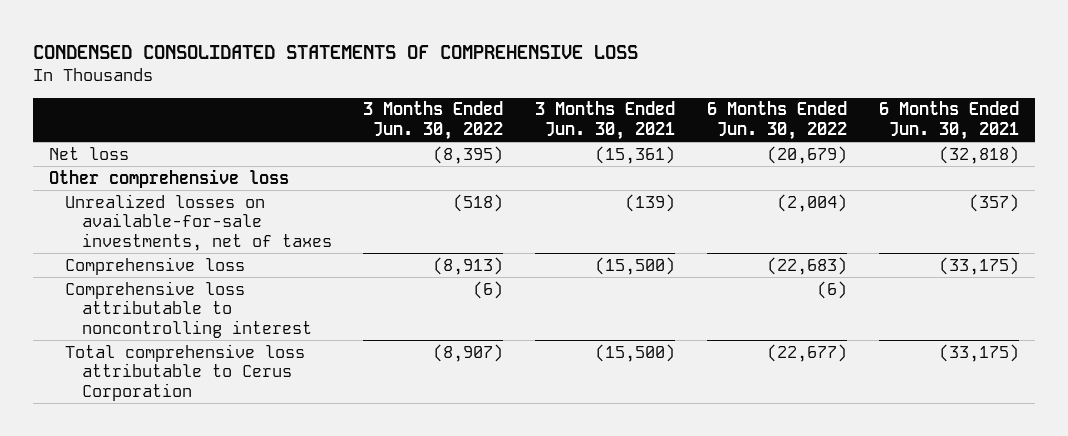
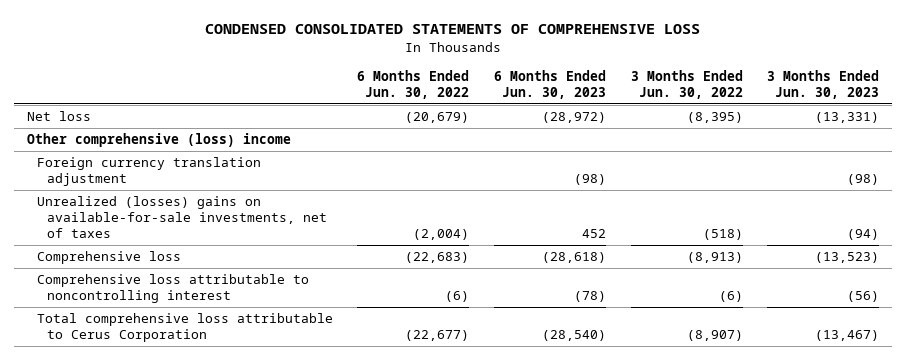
[535,101,676,141] 3 Months Ended Jun. 30, 2021 -> none
[878,101,1019,141] 6 Months Ended Jun. 30, 2021 -> none
none -> [493,69,606,99] 6 Months Ended Jun. 30, 2023
none -> [767,69,880,99] 3 Months Ended Jun. 30, 2023
[48,168,289,188] Other comprehensive loss -> [26,133,291,148] Other comprehensive (loss) income
none -> [36,157,261,187] Foreign currency translation adjustment
[65,193,332,251] Unrealized losses on available-for-sale investments, net of taxes -> [36,196,327,239] Unrealized (losses) gains on available-for-sale investments, net of taxes

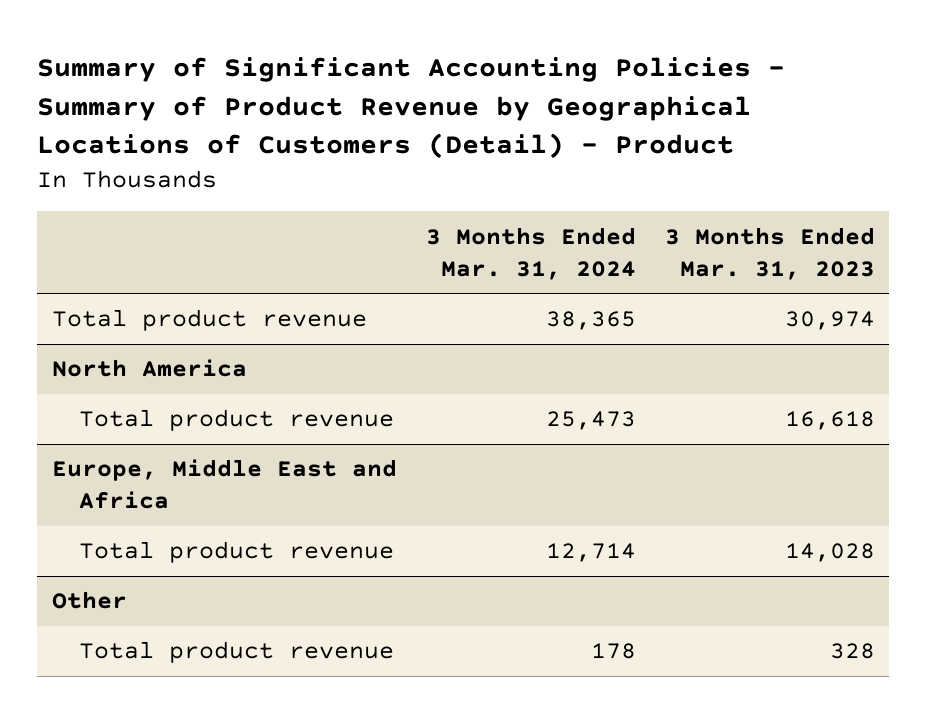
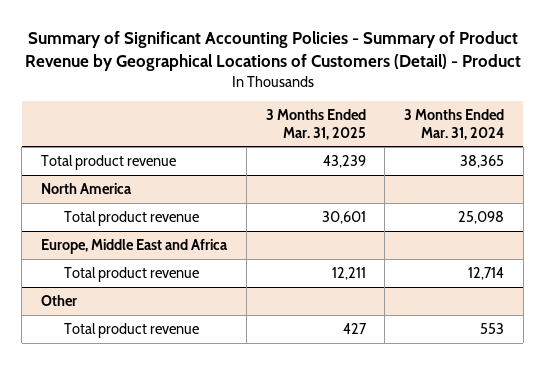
[664,226,875,280] 3 Months Ended Mar. 31, 2023 -> none
none -> [265,109,366,140] 3 Months Ended Mar. 31, 2025
[545,411,636,431] 25,473 -> [458,210,505,224] 25,098
[590,643,636,660] 178 -> [480,322,505,334] 553

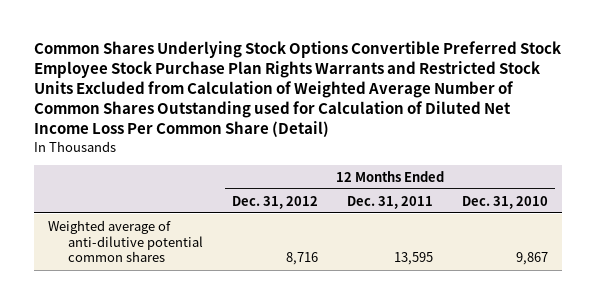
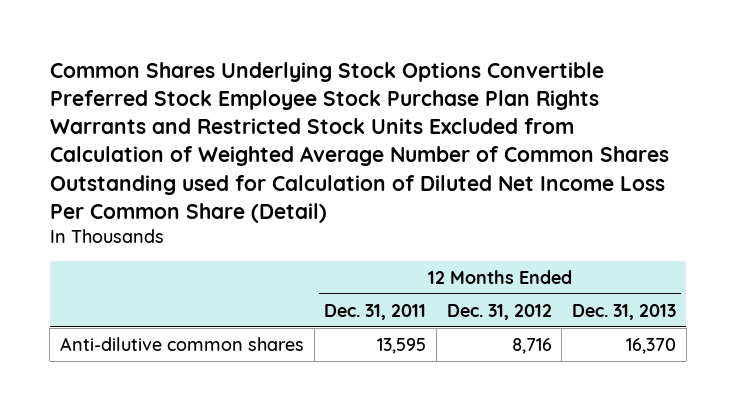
[461,195,548,209] Dec. 31, 2010 -> none
none -> [571,303,676,320] Dec. 31, 2013
[48,219,203,263] Weighted average of anti-dilutive potential common shares -> [60,336,305,351] Anti-dilutive common shares

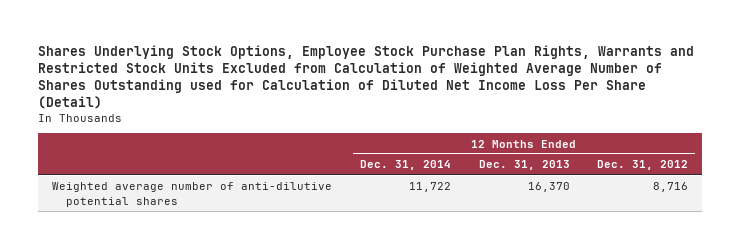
[49,62,669,223] Common Shares Underlying Stock Options Convertible Preferred Stock Employee Stock Purchase Plan Rights Warrants and Restricted Stock Units Excluded from Calculation of Weighted Average Number of Common Shares Outstanding used for Calculation of Diluted Net Income Loss Per Common Share (Detail) -> [38,44,695,110] Shares Underlying Stock Options, Employee Stock Purchase Plan Rights, Warrants and Restricted Stock Units Excluded from Calculation of Weighted Average Number of Shares Outstanding used for Calculation of Diluted Net Income Loss Per Share (Detail)
[324,303,427,320] Dec. 31, 2011 -> none
none -> [359,160,451,171] Dec. 31, 2014
[60,336,305,351] Anti-dilutive common shares -> [52,182,333,207] Weighted average number of anti-dilutive potential shares

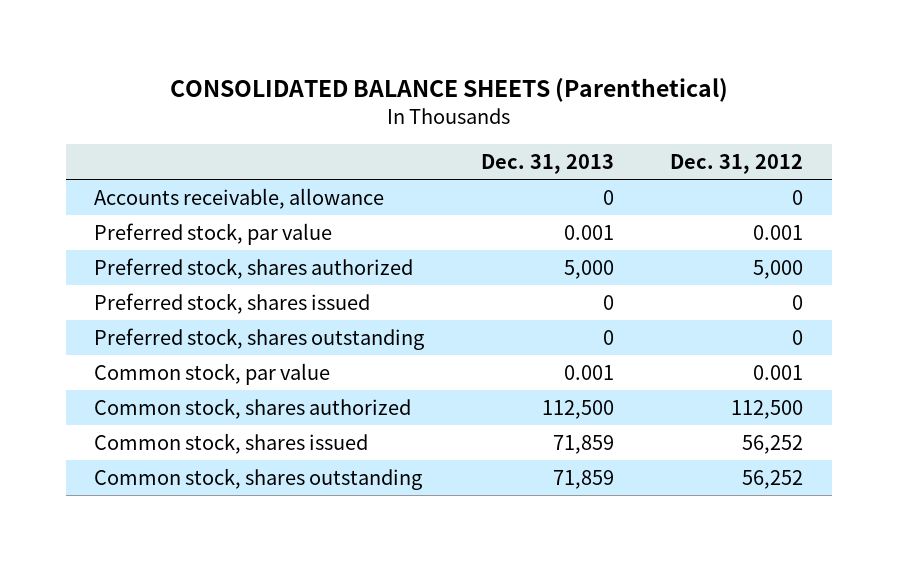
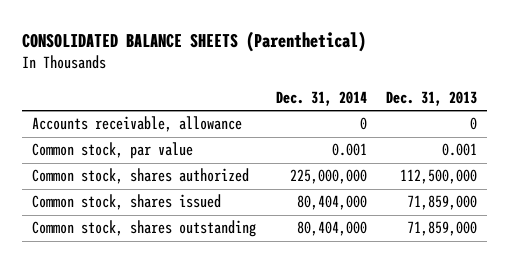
[670,154,804,175] Dec. 31, 2012 -> none
none -> [275,90,367,106] Dec. 31, 2014
[94,222,333,245] Preferred stock, par value -> none
[94,257,414,279] Preferred stock, shares authorized -> none
[94,292,371,314] Preferred stock, shares issued -> none
[94,327,425,350] Preferred stock, shares outstanding -> none
[541,399,614,419] 112,500 -> [400,169,478,185] 112,500,000
[552,434,614,454] 71,859 -> [407,195,478,211] 71,859,000
[552,469,614,489] 71,859 -> [407,221,478,237] 71,859,000

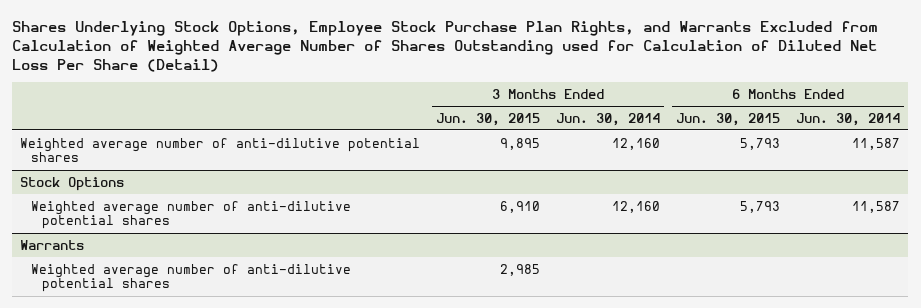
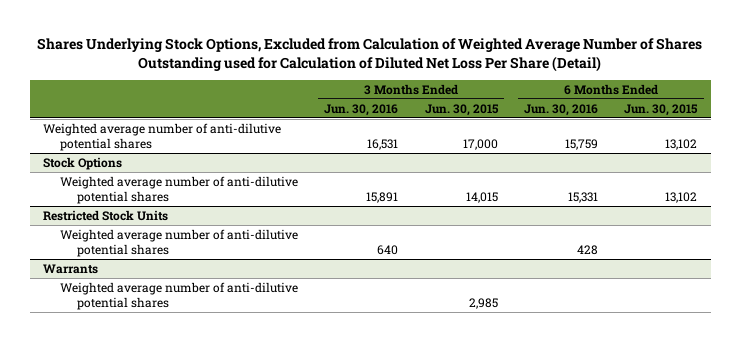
[12,20,879,73] Shares Underlying Stock Options, Employee Stock Purchase Plan Rights, and Warrants Excluded from Calculation of Weighted Average Number of Shares Outstanding used for Calculation of Diluted Net Loss Per Share (Detail) -> [37,37,703,72] Shares Underlying Stock Options, Excluded from Calculation of Weighted Average Number of Shares Outstanding used for Calculation of Diluted Net Loss Per Share (Detail)
[556,112,661,126] Jun. 30, 2014 -> none
[796,112,901,126] Jun. 30, 2014 -> none
none -> [324,103,399,116] Jun. 30, 2016
none -> [524,103,599,116] Jun. 30, 2016
[500,137,541,150] 9,895 -> [462,138,498,150] 17,000
[740,137,781,150] 5,793 -> [665,138,698,150] 13,102
[500,200,541,213] 6,910 -> [465,191,498,203] 14,015
[740,200,781,213] 5,793 -> [665,191,698,203] 13,102
none -> [43,209,169,221] Restricted Stock Units
none -> [60,228,299,257] Weighted average number of anti-dilutive potential shares

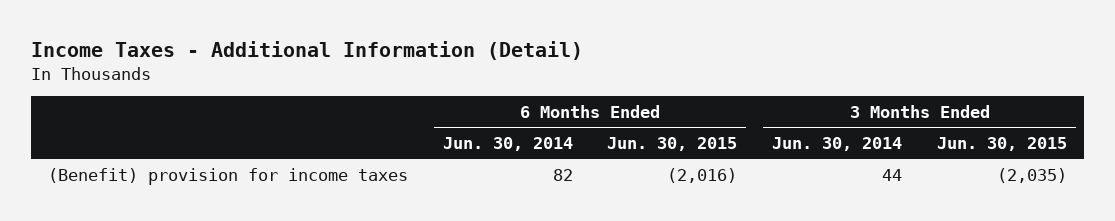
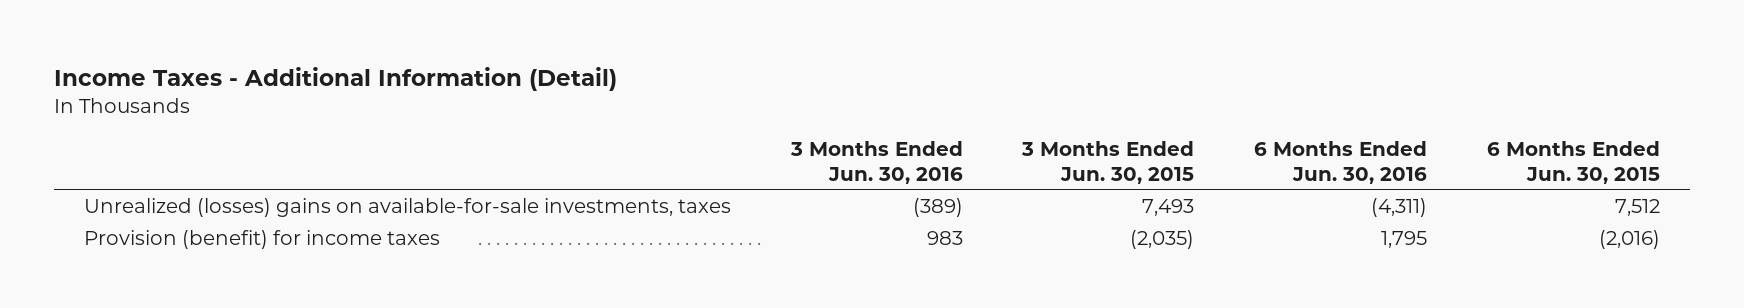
[442,136,573,151] Jun. 30, 2014 -> none
[772,136,903,151] Jun. 30, 2014 -> none
none -> [789,141,963,184] 3 Months Ended Jun. 30, 2016
none -> [1254,141,1428,184] 6 Months Ended Jun. 30, 2016
none -> [84,197,732,217] Unrealized (losses) gains on available-for-sale investments, taxes
[47,167,408,185] (Benefit) provision for income taxes -> [84,229,441,249] Provision (benefit) for income taxes

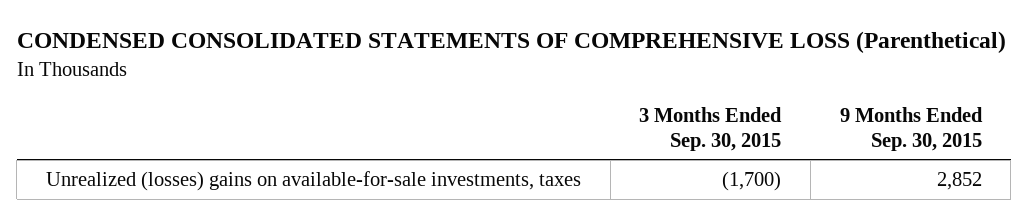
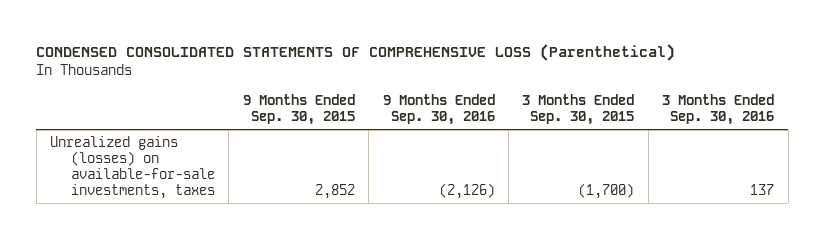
none -> [382,94,495,126] 9 Months Ended Sep. 30, 2016
none -> [662,94,775,126] 3 Months Ended Sep. 30, 2016
[45,171,581,192] Unrealized (losses) gains on available-for-sale investments, taxes -> [50,136,215,200] Unrealized gains (losses) on available-for-sale investments, taxes

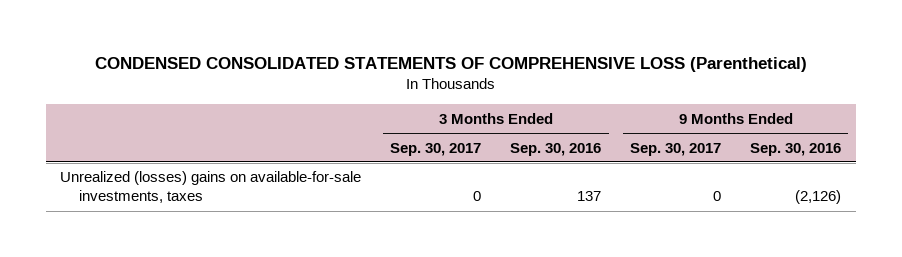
[242,94,355,126] 9 Months Ended Sep. 30, 2015 -> none
[522,94,635,126] 3 Months Ended Sep. 30, 2015 -> none
none -> [390,142,482,156] Sep. 30, 2017
none -> [630,142,722,156] Sep. 30, 2017
[50,136,215,200] Unrealized gains (losses) on available-for-sale investments, taxes -> [60,171,362,204] Unrealized (losses) gains on available-for-sale investments, taxes

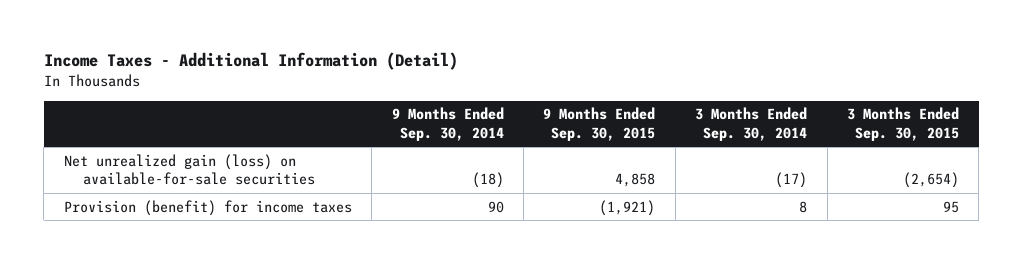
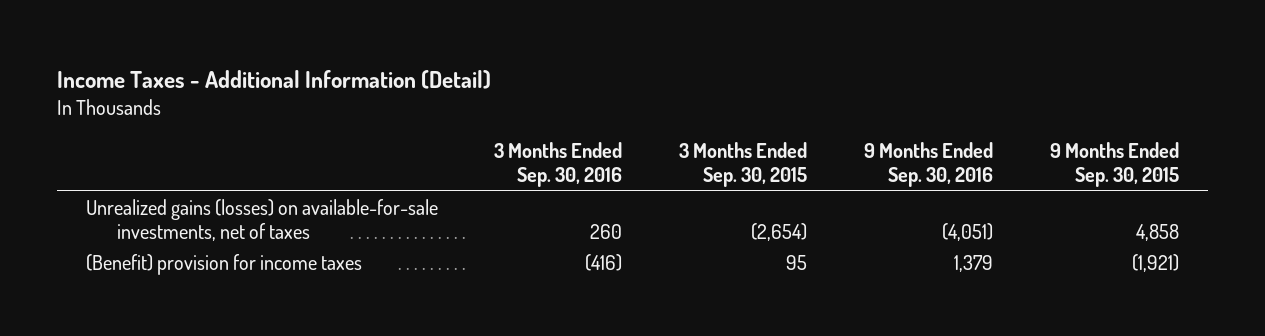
[391,107,504,141] 9 Months Ended Sep. 30, 2014 -> none
[695,107,808,141] 3 Months Ended Sep. 30, 2014 -> none
none -> [494,142,623,188] 3 Months Ended Sep. 30, 2016
none -> [864,142,994,188] 9 Months Ended Sep. 30, 2016
[63,153,316,185] Net unrealized gain (loss) on available-for-sale securities -> [85,199,438,241] Unrealized gains (losses) on available-for-sale investments, net of taxes
[63,199,352,216] Provision (benefit) for income taxes -> [85,254,362,276] (Benefit) provision for income taxes

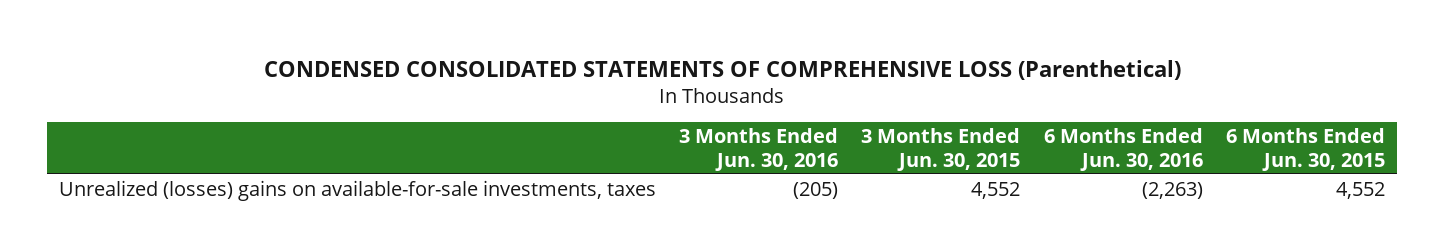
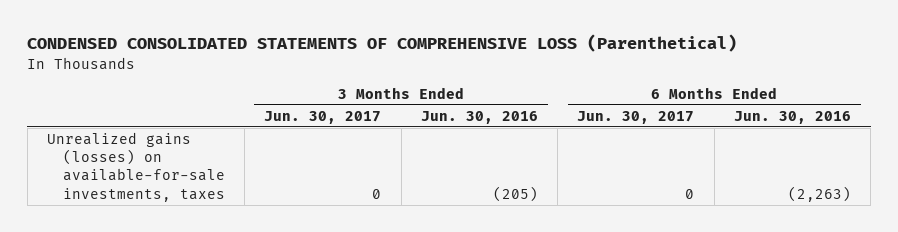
[861,128,1021,171] 3 Months Ended Jun. 30, 2015 -> none
[1226,128,1386,171] 6 Months Ended Jun. 30, 2015 -> none
none -> [264,110,382,124] Jun. 30, 2017
none -> [577,110,695,124] Jun. 30, 2017
[58,180,656,202] Unrealized (losses) gains on available-for-sale investments, taxes -> [47,131,225,202] Unrealized gains (losses) on available-for-sale investments, taxes

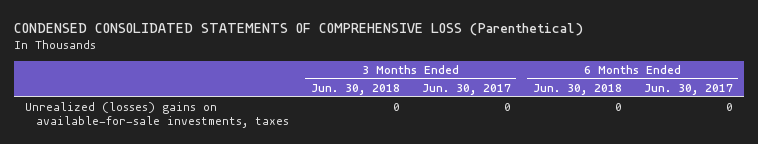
[420,110,538,124] Jun. 30, 2016 -> none
[734,110,852,124] Jun. 30, 2016 -> none
none -> [310,83,400,95] Jun. 30, 2018
none -> [532,83,622,95] Jun. 30, 2018
[47,131,225,202] Unrealized gains (losses) on available-for-sale investments, taxes -> [25,102,289,129] Unrealized (losses) gains on available-for-sale investments, taxes

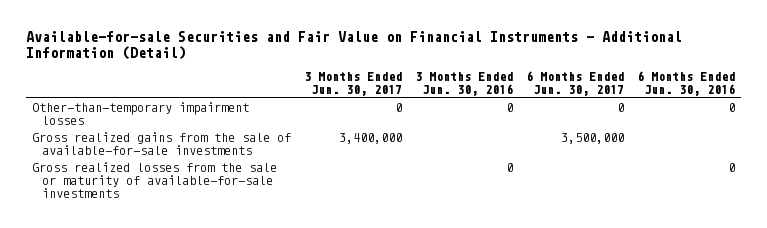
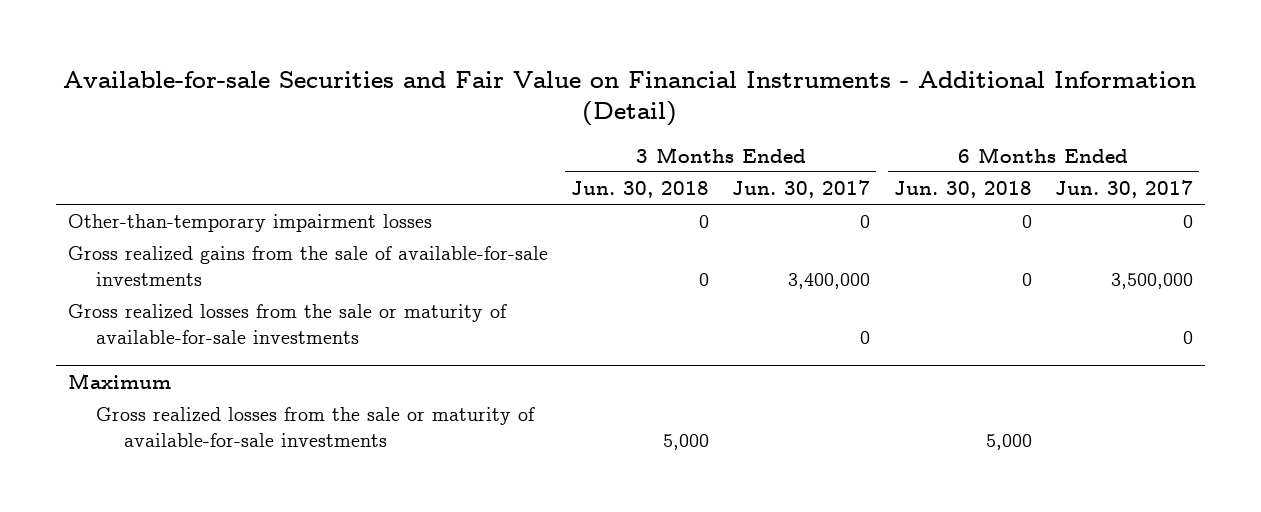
[414,72,513,97] 3 Months Ended Jun. 30, 2016 -> none
[636,71,735,97] 6 Months Ended Jun. 30, 2016 -> none
none -> [571,180,710,198] Jun. 30, 2018
none -> [893,180,1032,198] Jun. 30, 2018
none -> [67,304,507,344] Gross realized losses from the sale or maturity of available-for-sale investments
none -> [67,372,171,389] Maximum

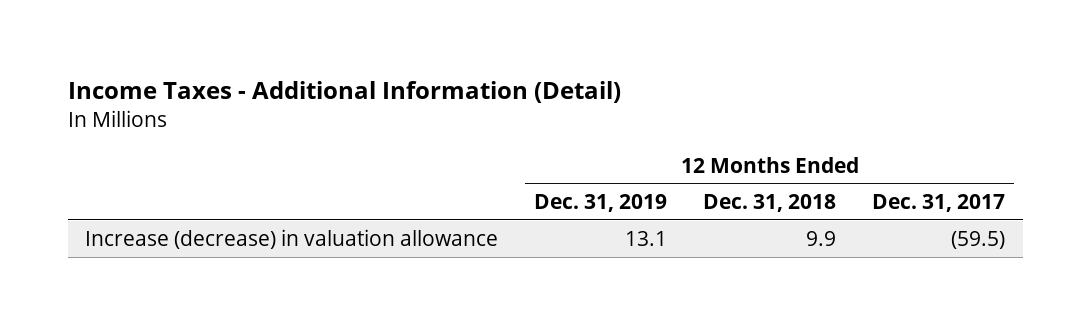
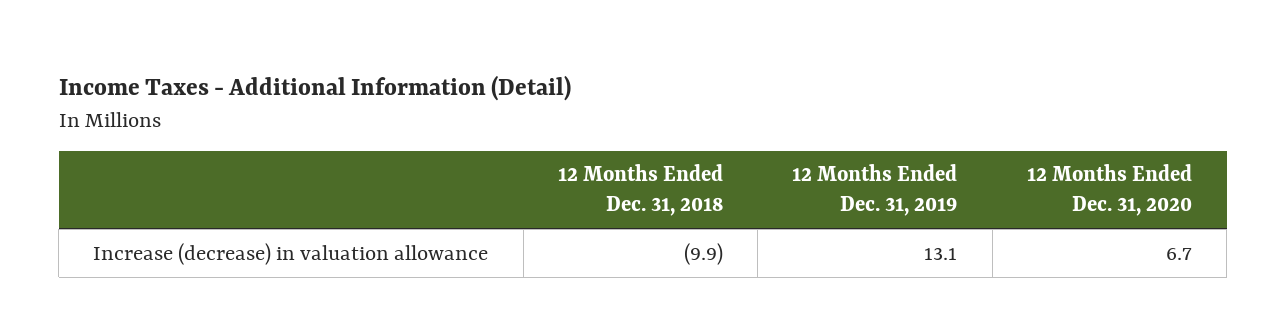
[871,193,1005,212] Dec. 31, 2017 -> none
none -> [1027,164,1193,217] 12 Months Ended Dec. 31, 2020
[806,231,837,247] 9.9 -> [683,242,723,265] (9.9)

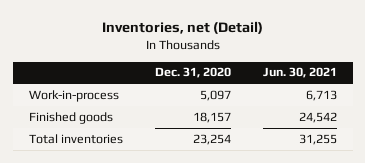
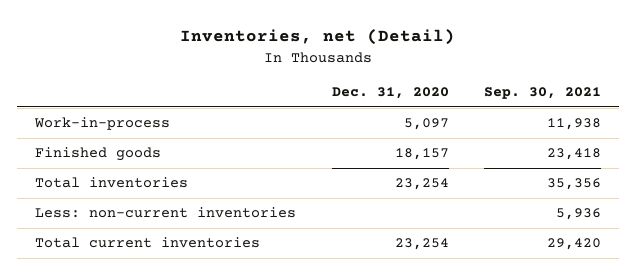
[262,67,337,79] Jun. 30, 2021 -> none
none -> [484,87,602,100] Sep. 30, 2021
none -> [35,207,297,219] Less: non-current inventories
none -> [35,237,261,249] Total current inventories

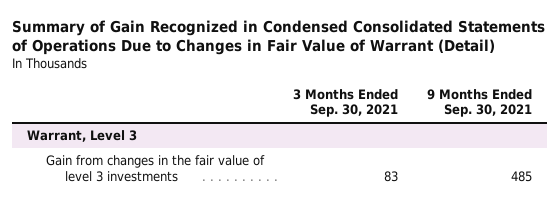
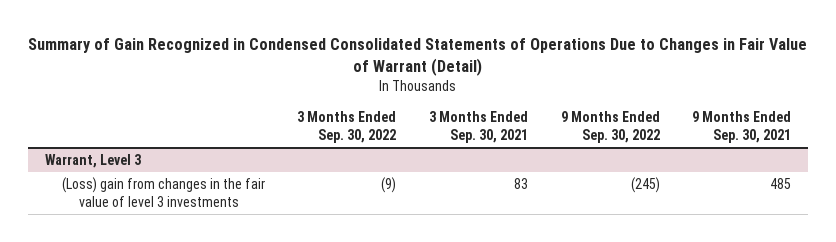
none -> [297,111,397,144] 3 Months Ended Sep. 30, 2022
none -> [560,111,660,144] 9 Months Ended Sep. 30, 2022
[45,155,265,182] Gain from changes in the fair value of level 3 investments -> [61,177,265,207] (Loss) gain from changes in the fair value of level 3 investments

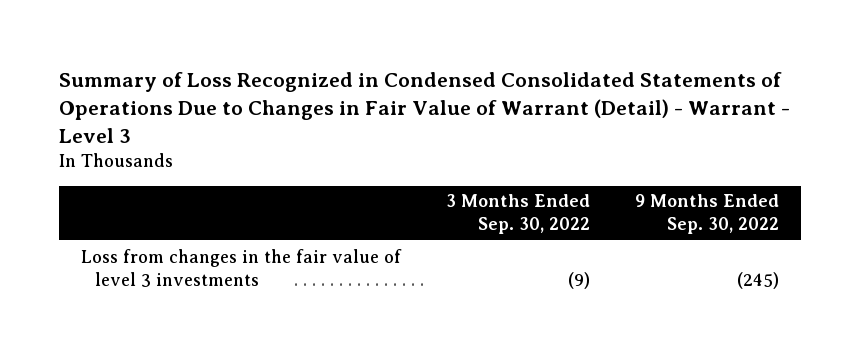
[27,38,807,77] Summary of Gain Recognized in Condensed Consolidated Statements of Operations Due to Changes in Fair Value of Warrant (Detail) -> [58,71,790,143] Summary of Loss Recognized in Condensed Consolidated Statements of Operations Due to Changes in Fair Value of Warrant (Detail) - Warrant - Level 3
[428,111,528,144] 3 Months Ended Sep. 30, 2021 -> none
[692,111,792,144] 9 Months Ended Sep. 30, 2021 -> none
[44,154,141,169] Warrant, Level 3 -> none
[61,177,265,207] (Loss) gain from changes in the fair value of level 3 investments -> [81,248,403,287] Loss from changes in the fair value of level 3 investments

